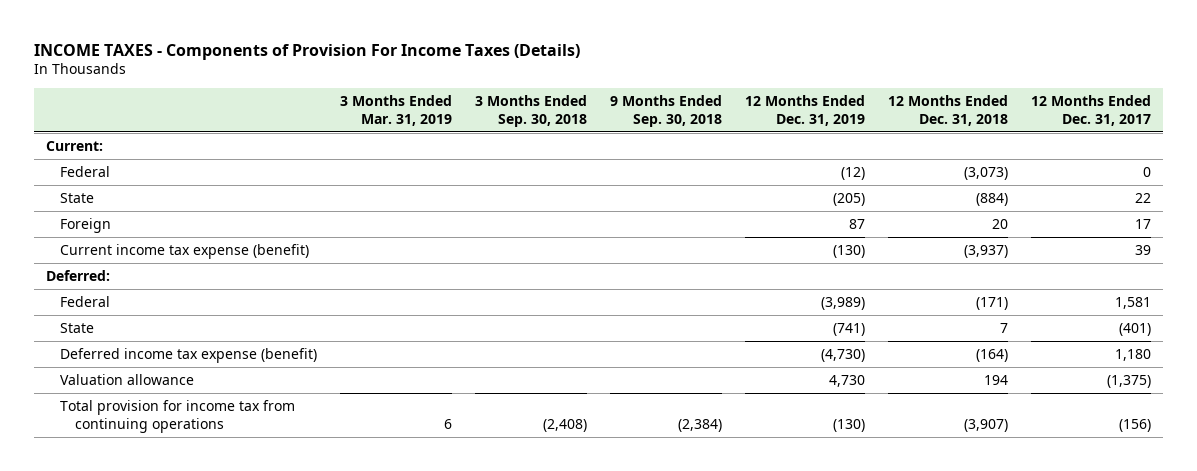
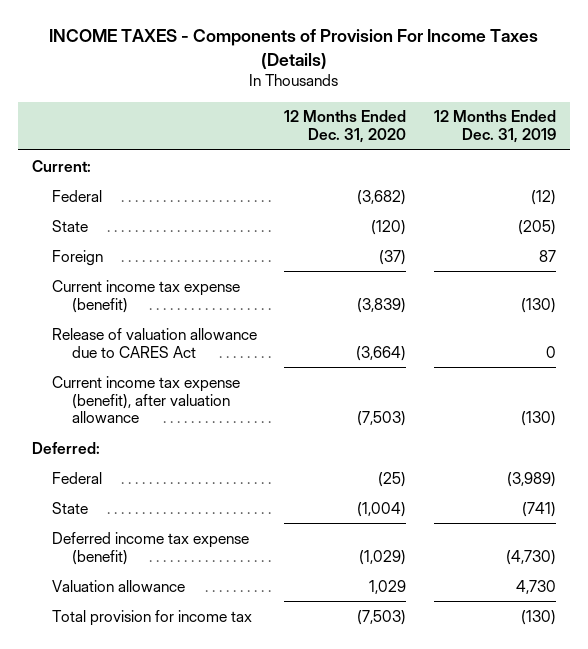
[340,95,453,126] 3 Months Ended Mar. 31, 2019 -> none
[475,95,588,127] 3 Months Ended Sep. 30, 2018 -> none
[610,95,723,127] 9 Months Ended Sep. 30, 2018 -> none
[888,95,1009,126] 12 Months Ended Dec. 31, 2018 -> none
[1031,95,1152,126] 12 Months Ended Dec. 31, 2017 -> none
none -> [284,110,407,144] 12 Months Ended Dec. 31, 2020
none -> [51,327,257,358] Release of valuation allowance due to CARES Act
none -> [51,375,240,424] Current income tax expense (benefit), after valuation allowance
[60,399,296,433] Total provision for income tax from continuing operations -> [51,609,252,626] Total provision for income tax

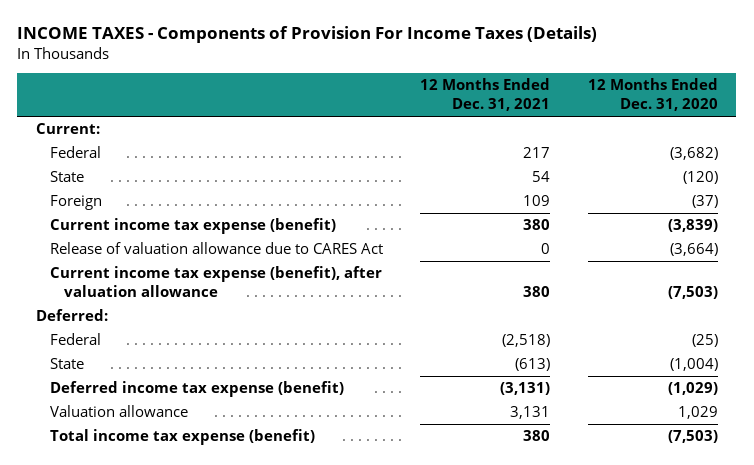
[434,110,557,144] 12 Months Ended Dec. 31, 2019 -> none
none -> [420,78,551,112] 12 Months Ended Dec. 31, 2021
[51,609,252,626] Total provision for income tax -> [50,429,316,446] Total income tax expense (benefit)

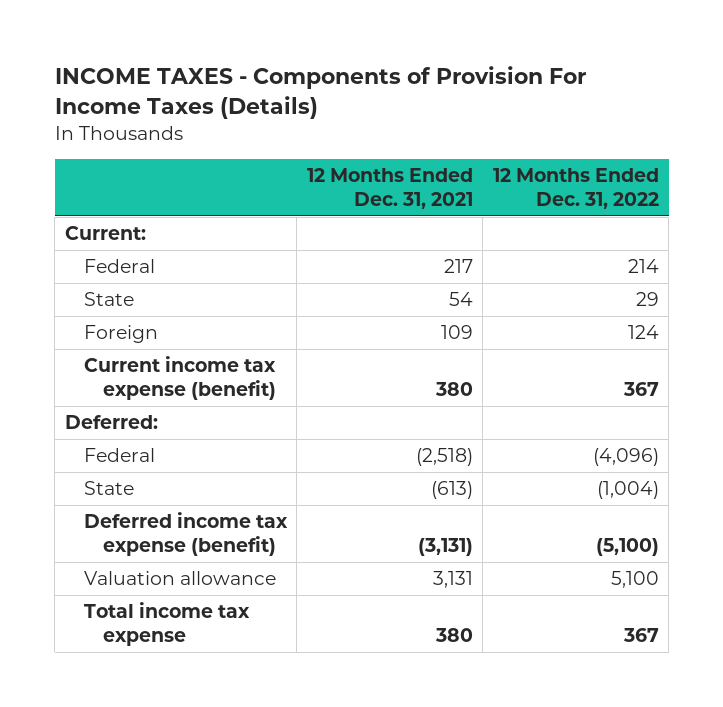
[587,78,718,112] 12 Months Ended Dec. 31, 2020 -> none
none -> [492,168,659,210] 12 Months Ended Dec. 31, 2022
[50,242,384,255] Release of valuation allowance due to CARES Act -> none
[50,266,383,297] Current income tax expense (benefit), after valuation allowance -> none
[50,429,316,446] Total income tax expense (benefit) -> [83,601,250,646] Total income tax expense

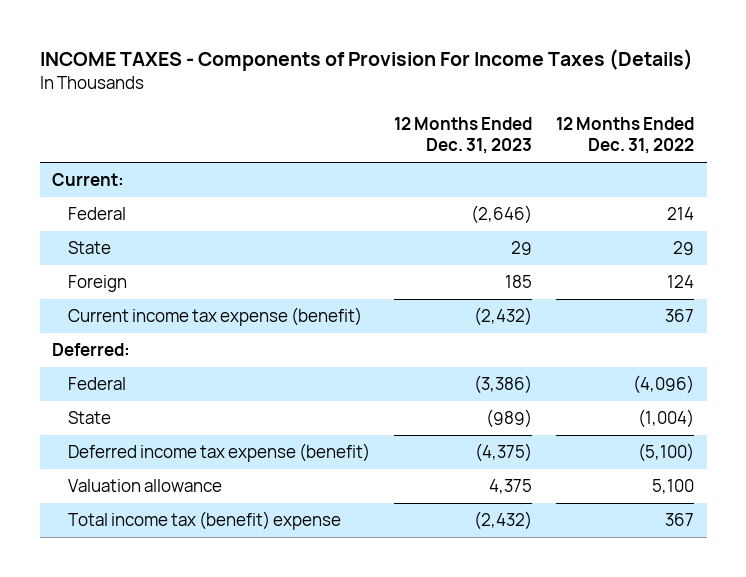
[306,168,473,210] 12 Months Ended Dec. 31, 2021 -> none
none -> [394,116,533,155] 12 Months Ended Dec. 31, 2023
[83,601,250,646] Total income tax expense -> [68,511,342,531] Total income tax (benefit) expense

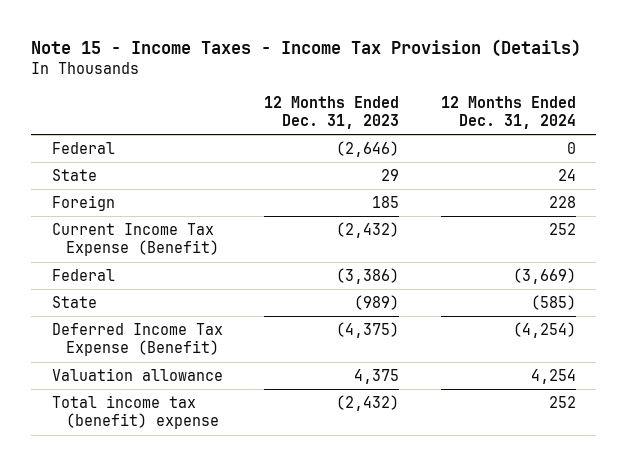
[39,49,693,72] INCOME TAXES - Components of Provision For Income Taxes (Details) -> [31,39,582,58] Note 15 - Income Taxes - Income Tax Provision (Details)
[556,116,695,155] 12 Months Ended Dec. 31, 2022 -> none
none -> [440,95,576,129] 12 Months Ended Dec. 31, 2024
[51,173,124,187] Current: -> none
[51,343,130,357] Deferred: -> none
[68,307,363,327] Current income tax expense (benefit) -> [52,223,220,257] Current Income Tax Expense (Benefit)
[68,443,371,463] Deferred income tax expense (benefit) -> [52,323,224,357] Deferred Income Tax Expense (Benefit)

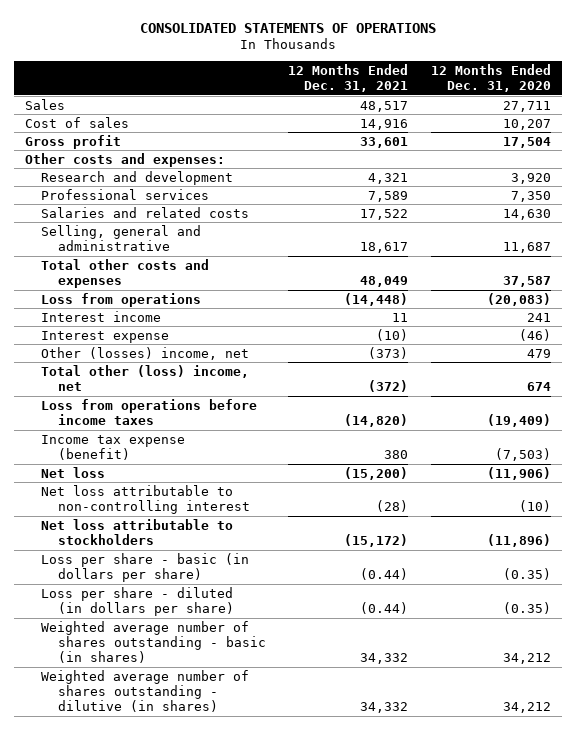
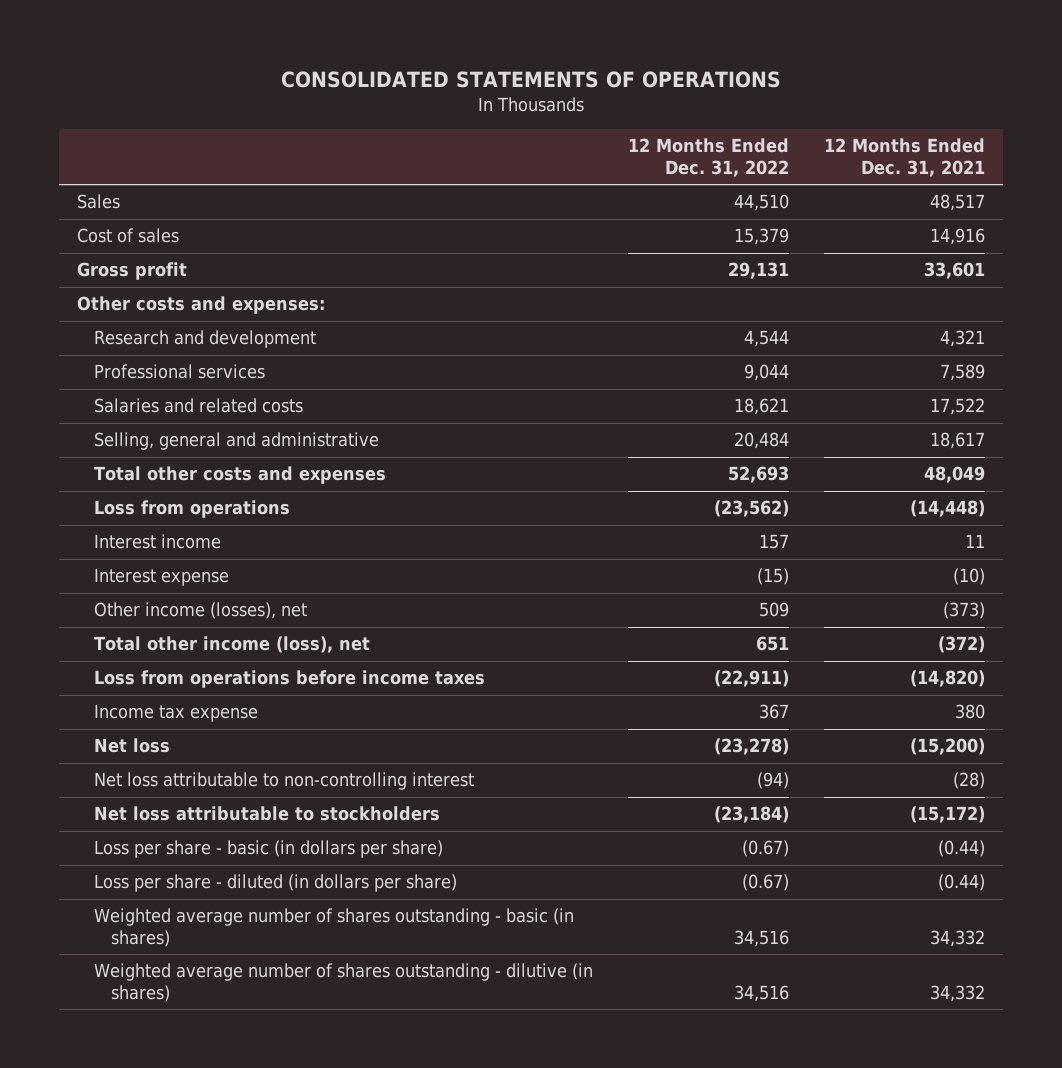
[430,64,551,93] 12 Months Ended Dec. 31, 2020 -> none
none -> [627,138,789,177] 12 Months Ended Dec. 31, 2022
[41,346,250,360] Other (losses) income, net -> [93,602,307,620] Other income (losses), net
[41,364,250,391] Total other (loss) income, net -> [93,636,370,654] Total other income (loss), net
[41,434,186,460] Income tax expense (benefit) -> [93,704,258,723] Income tax expense

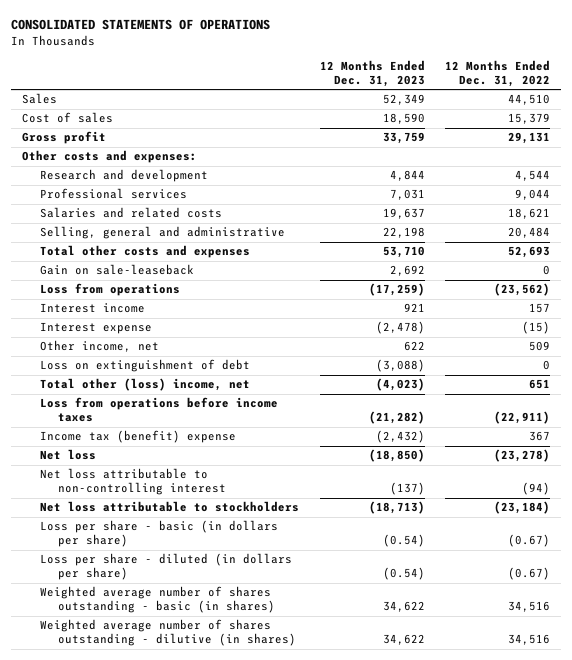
[824,138,986,177] 12 Months Ended Dec. 31, 2021 -> none
none -> [319,59,425,87] 12 Months Ended Dec. 31, 2023
none -> [39,264,194,276] Gain on sale-leaseback
[93,602,307,620] Other income (losses), net -> [39,340,159,353] Other income, net
none -> [39,359,250,373] Loss on extinguishment of debt
[93,636,370,654] Total other income (loss), net -> [39,378,250,392] Total other (loss) income, net
[93,704,258,723] Income tax expense -> [39,430,236,444] Income tax (benefit) expense

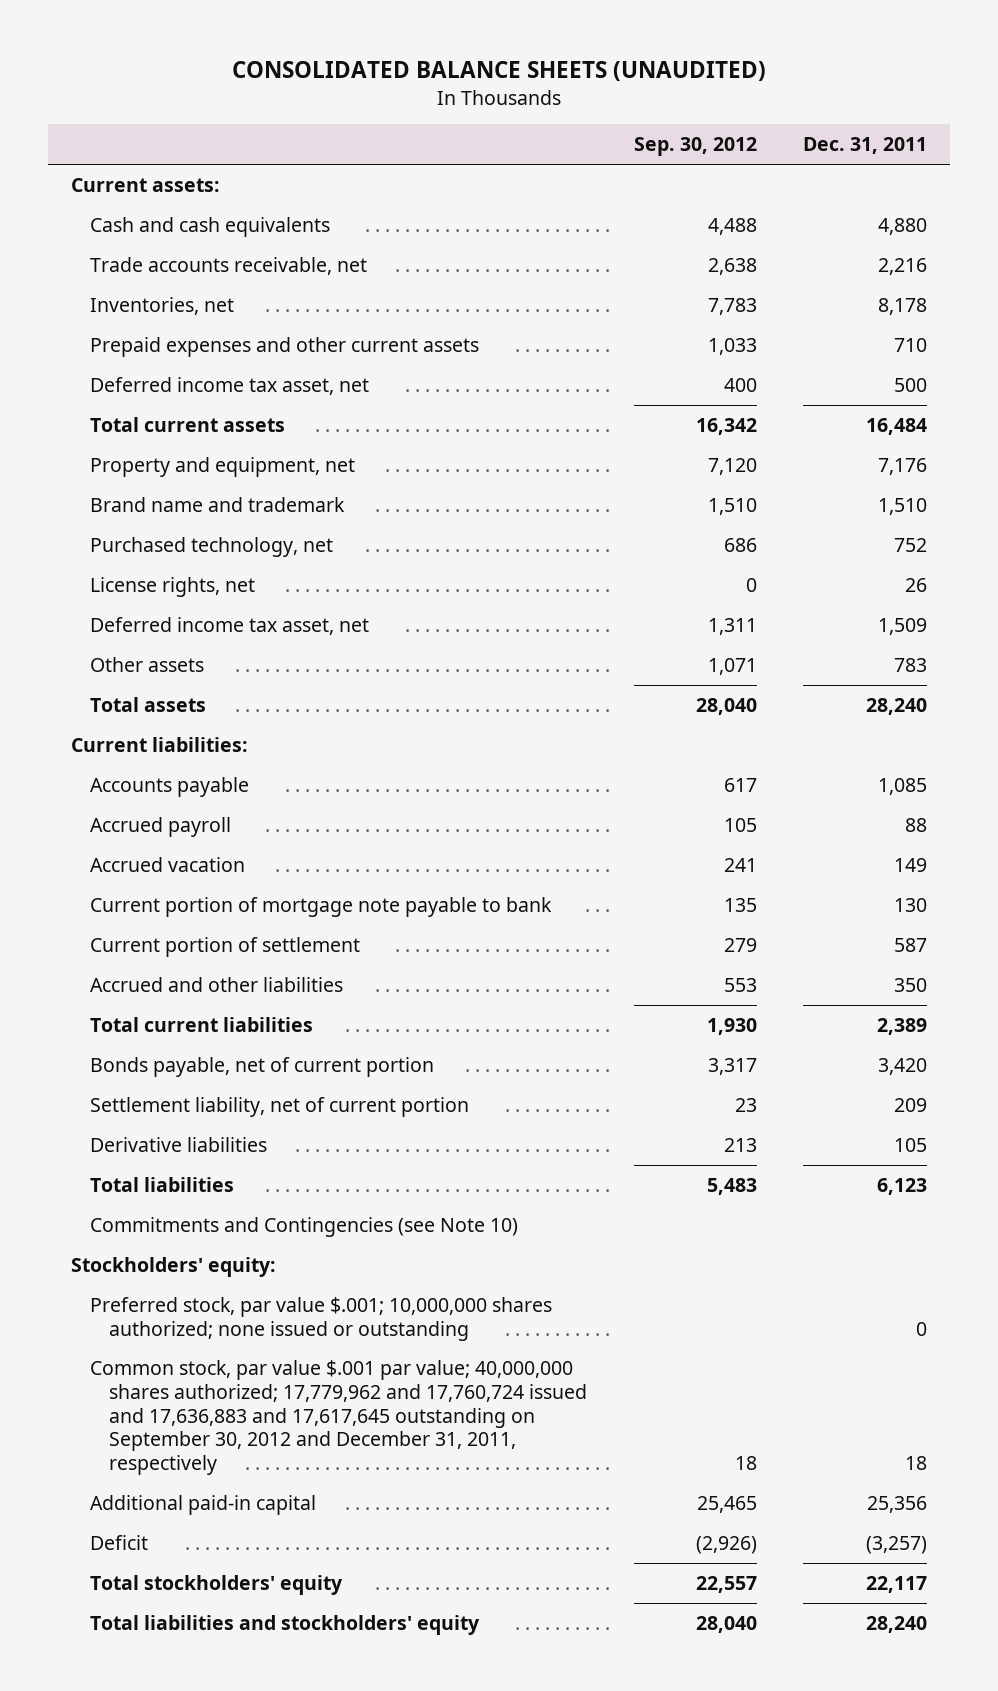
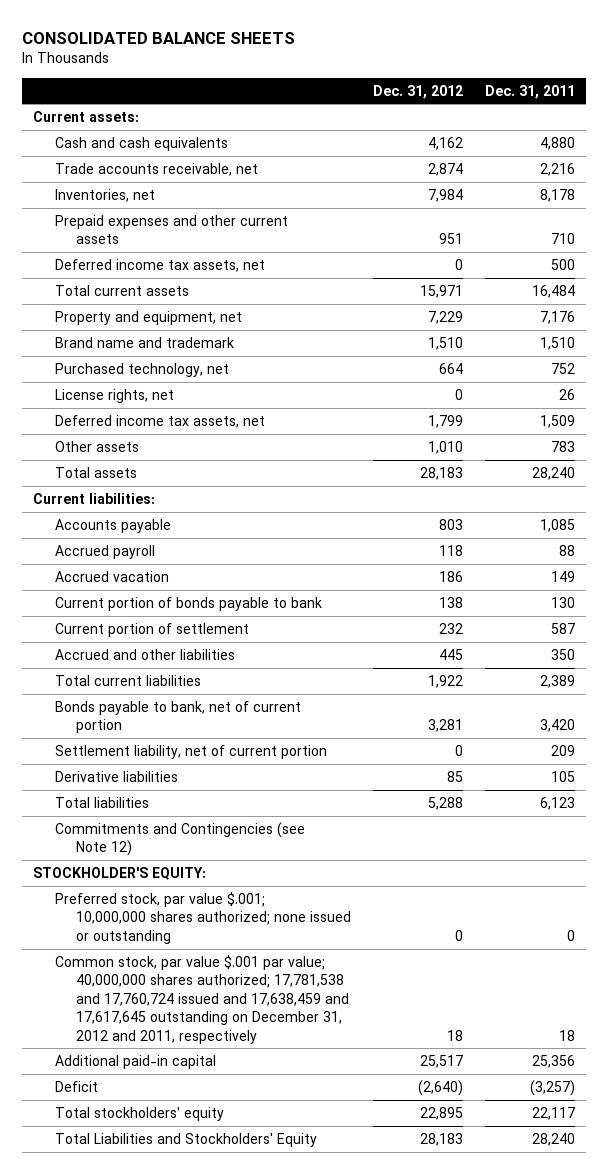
[232,61,767,82] CONSOLIDATED BALANCE SHEETS (UNAUDITED) -> [22,32,296,45] CONSOLIDATED BALANCE SHEETS
[633,137,757,157] Sep. 30, 2012 -> none
none -> [372,84,463,99] Dec. 31, 2012
[90,376,370,395] Deferred income tax asset, net -> [54,258,265,272] Deferred income tax assets, net
[90,616,370,635] Deferred income tax asset, net -> [54,414,265,428] Deferred income tax assets, net
[90,896,553,917] Current portion of mortgage note payable to bank -> [54,596,322,611] Current portion of bonds payable to bank
[90,1056,435,1077] Bonds payable, net of current portion -> [54,700,301,734] Bonds payable to bank, net of current portion
[90,1216,519,1237] Commitments and Contingencies (see Note 10) -> [54,821,305,857] Commitments and Contingencies (see Note 12)
[71,1256,277,1277] Stockholders' equity: -> [33,866,207,880] STOCKHOLDER'S EQUITY:
[90,1359,588,1476] Common stock, par value $.001 par value; 40,000,000 shares authorized; 17,779,962 and 17,760,724 issued and 17,636,883 and 17,617,645 outstanding on September 30, 2012 and December 31, 2011, respectively -> [54,954,349,1044] Common stock, par value $.001 par value; 40,000,000 shares authorized; 17,781,538 and 17,760,724 issued and 17,638,459 and 17,617,645 outstanding on December 31, 2012 and 2011, respectively
[90,1614,481,1635] Total liabilities and stockholders' equity -> [54,1132,317,1147] Total Liabilities and Stockholders' Equity

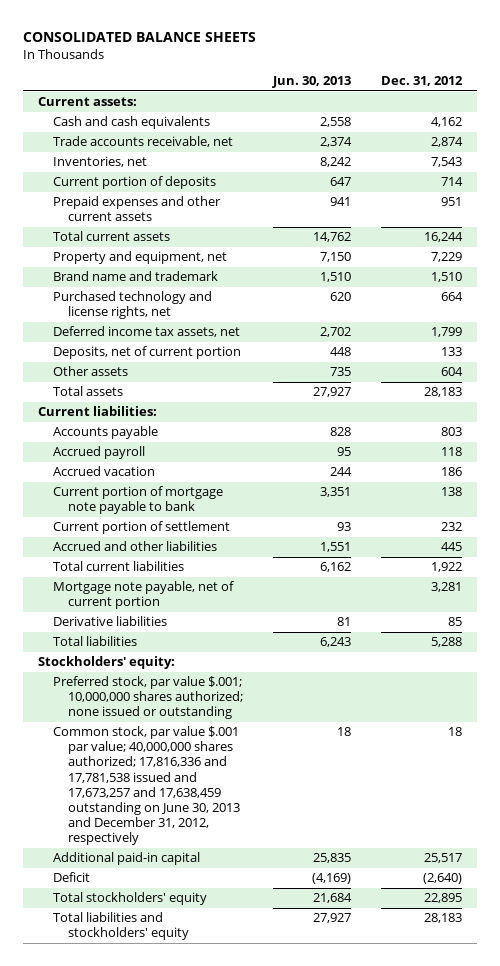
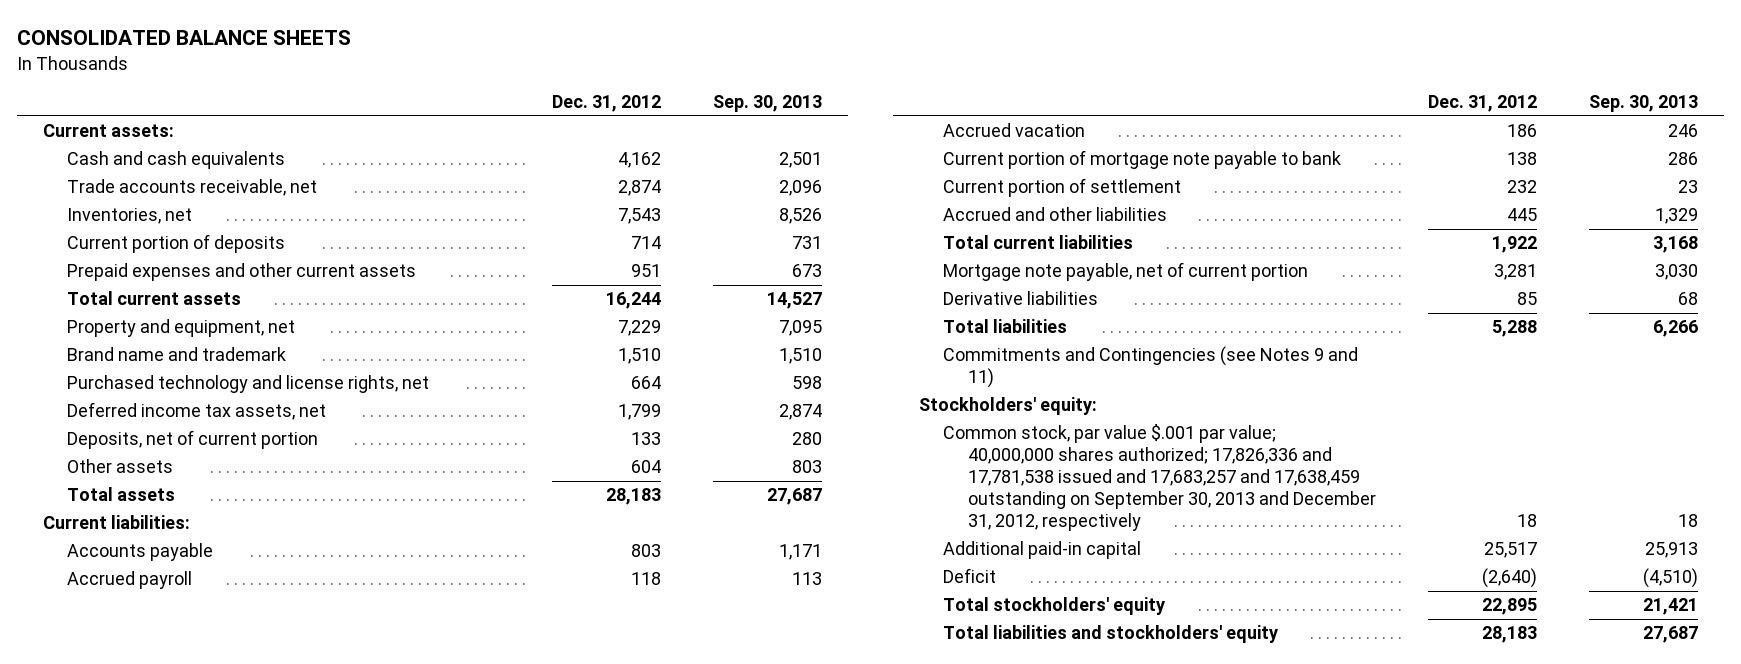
[272,76,352,89] Jun. 30, 2013 -> none
none -> [712,95,822,113] Sep. 30, 2013
none -> [943,346,1359,389] Commitments and Contingencies (see Notes 9 and 11)
[53,676,244,720] Preferred stock, par value $.001; 10,000,000 shares authorized; none issued or outstanding -> none
[53,726,241,846] Common stock, par value $.001 par value; 40,000,000 shares authorized; 17,816,336 and 17,781,538 issued and 17,673,257 and 17,638,459 outstanding on June 30, 2013 and December 31, 2012, respectively -> [943,424,1376,532] Common stock, par value $.001 par value; 40,000,000 shares authorized; 17,826,336 and 17,781,538 issued and 17,683,257 and 17,638,459 outstanding on September 30, 2013 and December 31, 2012, respectively

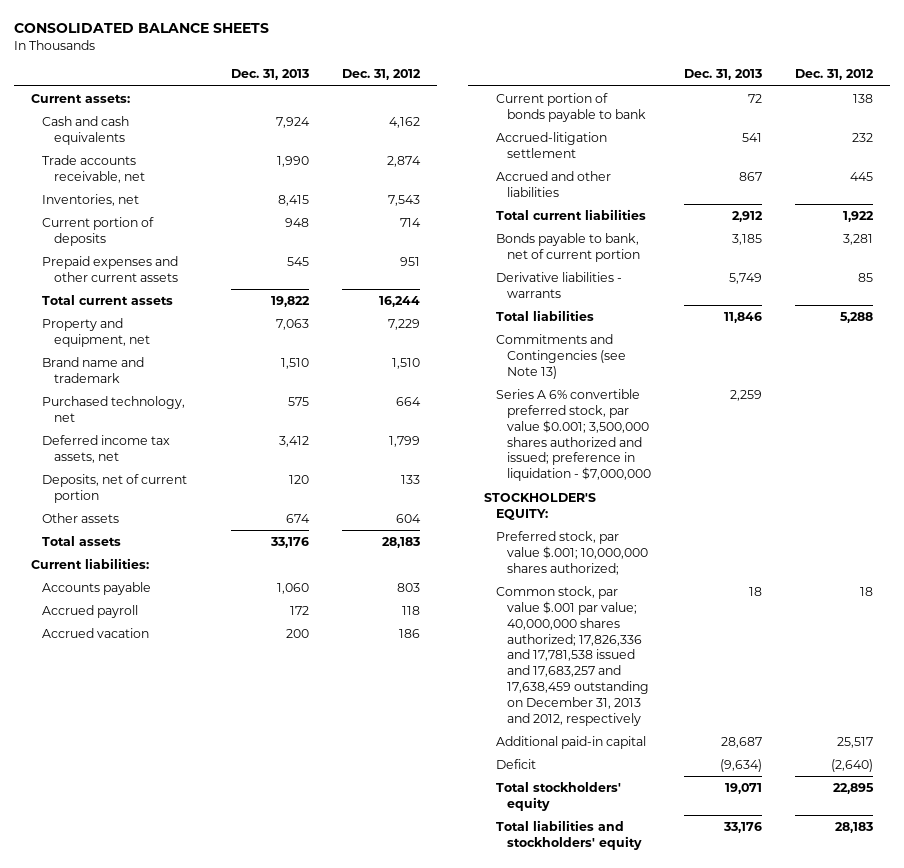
[712,95,822,113] Sep. 30, 2013 -> none
none -> [230,69,309,81] Dec. 31, 2013
[67,375,430,394] Purchased technology and license rights, net -> [42,396,186,422] Purchased technology, net
[943,150,1342,170] Current portion of mortgage note payable to bank -> [495,93,646,122] Current portion of bonds payable to bank
[943,178,1182,198] Current portion of settlement -> [495,132,607,158] Accrued-litigation settlement
[943,262,1309,282] Mortgage note payable, net of current portion -> [495,233,640,262] Bonds payable to bank, net of current portion
[943,291,1099,306] Derivative liabilities -> [495,272,622,298] Derivative liabilities - warrants
[943,346,1359,389] Commitments and Contingencies (see Notes 9 and 11) -> [495,334,626,379] Commitments and Contingencies (see Note 13)
none -> [495,389,651,482] Series A 6% convertible preferred stock, par value $0.001; 3,500,000 shares authorized and issued; preference in liquidation - $7,000,000
[919,397,1098,416] Stockholders' equity: -> [484,493,597,520] STOCKHOLDER'S EQUITY:
none -> [495,531,648,575] Preferred stock, par value $.001; 10,000,000 shares authorized;
[943,424,1376,532] Common stock, par value $.001 par value; 40,000,000 shares authorized; 17,826,336 and 17,781,538 issued and 17,683,257 and 17,638,459 outstanding on September 30, 2013 and December 31, 2012, respectively -> [495,586,649,726] Common stock, par value $.001 par value; 40,000,000 shares authorized; 17,826,336 and 17,781,538 issued and 17,683,257 and 17,638,459 outstanding on December 31, 2013 and 2012, respectively

